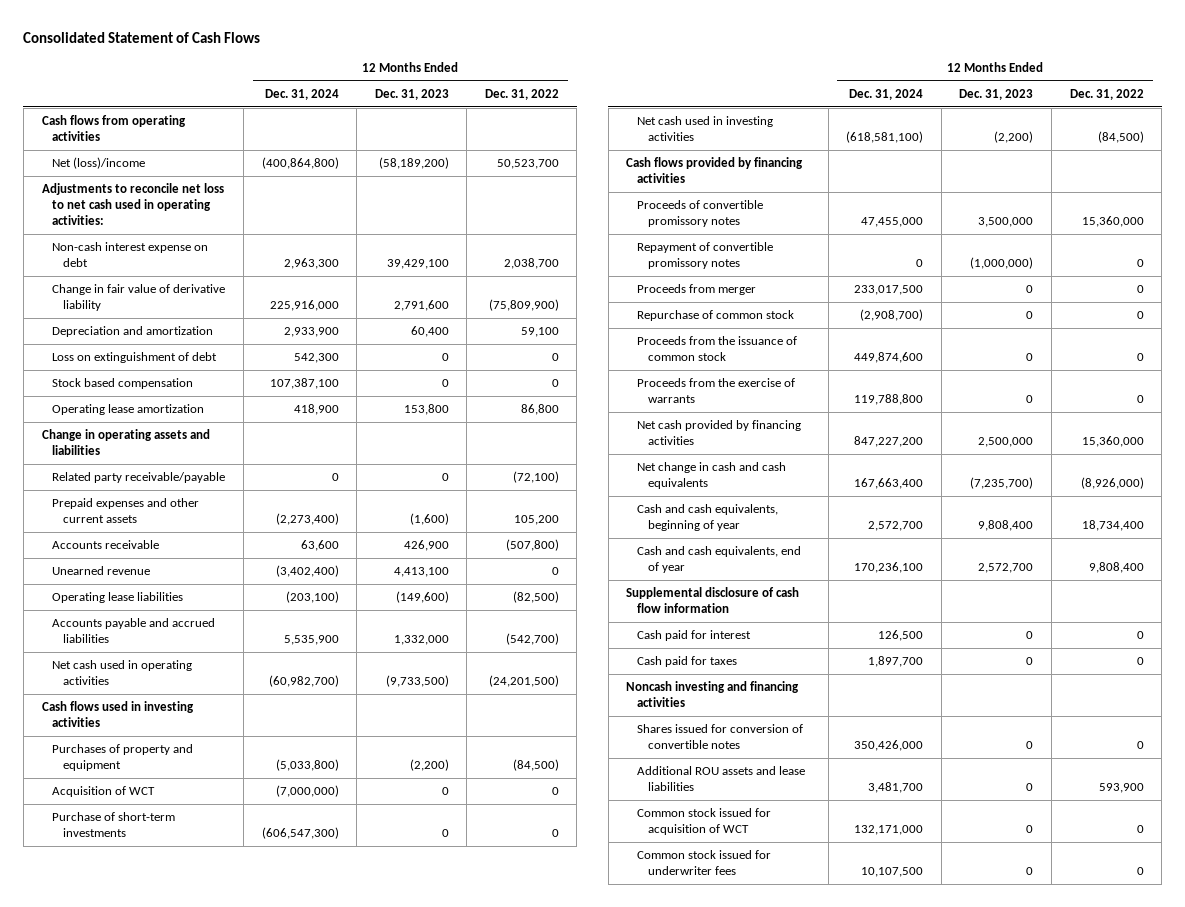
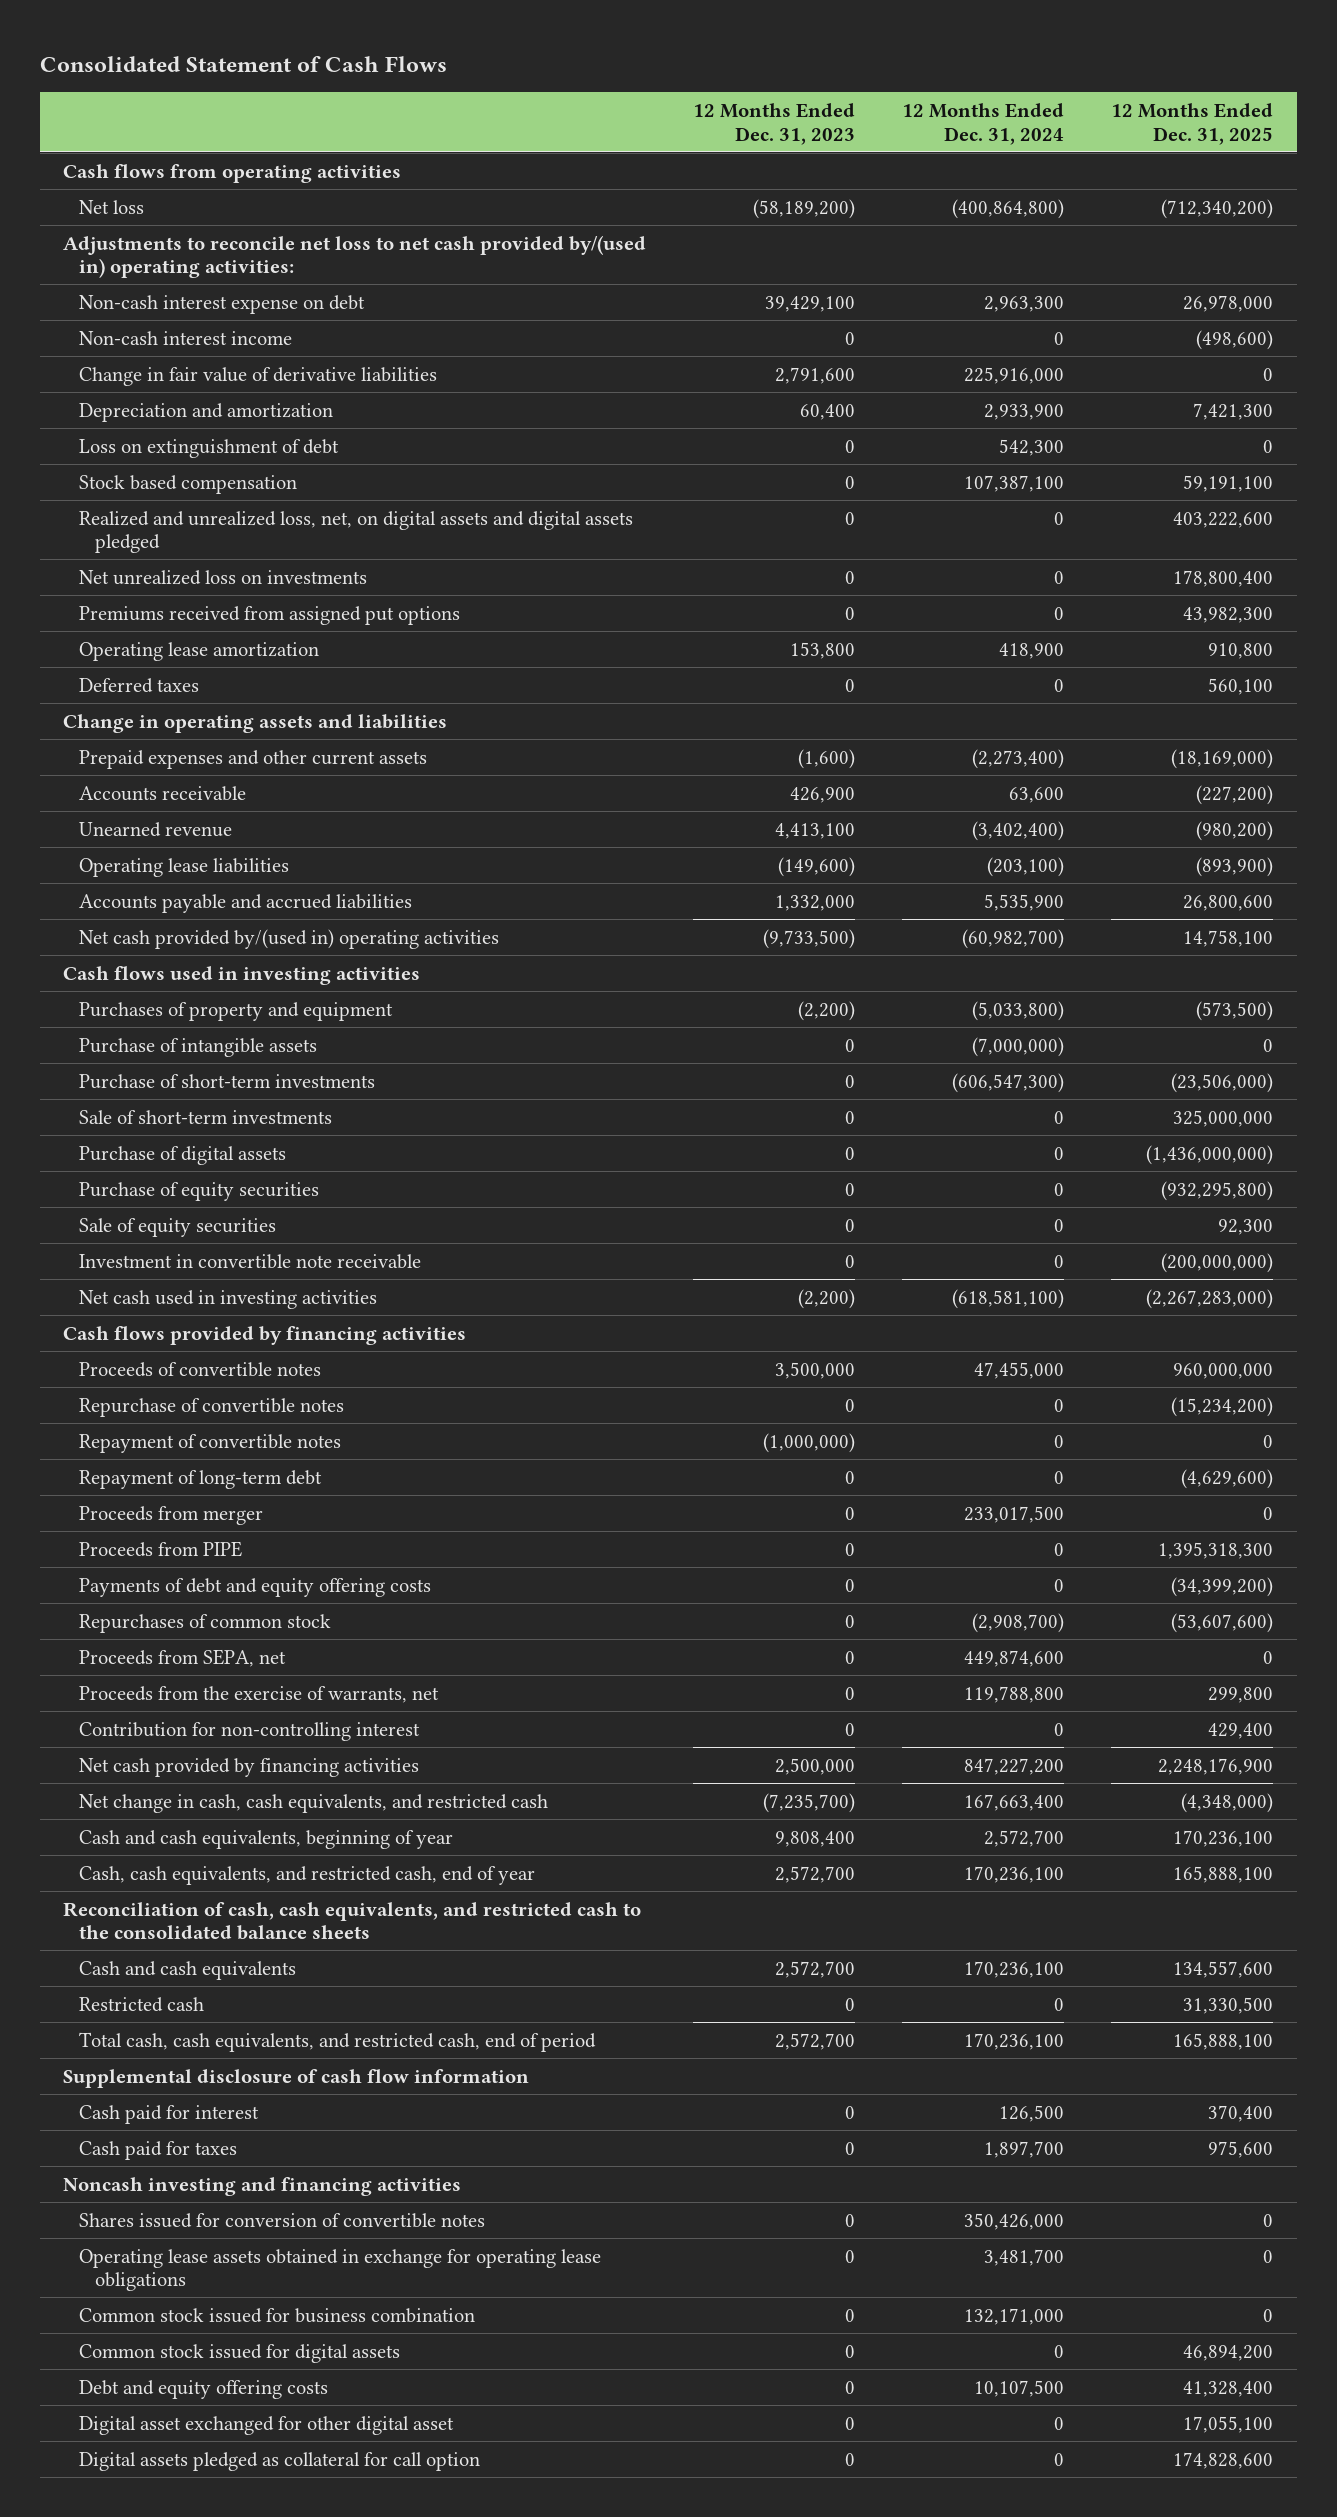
[484,88,559,100] Dec. 31, 2022 -> none
none -> [1111,102,1274,145] 12 Months Ended Dec. 31, 2025
[52,156,146,169] Net (loss)/income -> [78,199,144,214] Net loss
[41,182,224,226] Adjustments to reconcile net loss to net cash used in operating activities: -> [63,234,647,279] Adjustments to reconcile net loss to net cash provided by/(used in) operating activities:
none -> [78,330,292,345] Non-cash interest income
[52,283,226,312] Change in fair value of derivative liability -> [78,366,437,386] Change in fair value of derivative liabilities
none -> [78,510,633,554] Realized and unrealized loss, net, on digital assets and digital assets pledged
none -> [78,569,367,585] Net unrealized loss on investments
none -> [78,605,460,625] Premiums received from assigned put options
none -> [78,677,199,693] Deferred taxes
[52,471,226,483] Related party receivable/payable -> none
[52,659,193,686] Net cash used in operating activities -> [78,928,499,949] Net cash provided by/(used in) operating activities
[52,785,156,797] Acquisition of WCT -> [78,1037,317,1057] Purchase of intangible assets
none -> [78,1109,332,1124] Sale of short-term investments
none -> [78,1145,286,1165] Purchase of digital assets
none -> [78,1181,319,1201] Purchase of equity securities
none -> [78,1217,276,1237] Sale of equity securities
none -> [78,1253,421,1269] Investment in convertible note receivable
[636,199,763,228] Proceeds of convertible promissory notes -> [78,1361,321,1377] Proceeds of convertible notes
none -> [78,1397,344,1417] Repurchase of convertible notes
[636,241,773,270] Repayment of convertible promissory notes -> [78,1433,341,1453] Repayment of convertible notes
none -> [78,1469,322,1489] Repayment of long-term debt
none -> [78,1540,242,1557] Proceeds from PIPE
none -> [78,1577,431,1597] Payments of debt and equity offering costs
[636,309,794,321] Repurchase of common stock -> [78,1613,331,1633] Repurchases of common stock
[636,335,797,362] Proceeds from the issuance of common stock -> [78,1648,286,1667] Proceeds from SEPA, net
[636,377,795,404] Proceeds from the exercise of warrants -> [78,1685,439,1703] Proceeds from the exercise of warrants, net
none -> [78,1721,420,1741] Contribution for non-controlling interest
[636,461,786,490] Net change in cash and cash equivalents -> [78,1793,548,1813] Net change in cash, cash equivalents, and restricted cash
[636,545,801,574] Cash and cash equivalents, end of year -> [78,1865,535,1885] Cash, cash equivalents, and restricted cash, end of year
none -> [63,1901,642,1941] Reconciliation of cash, cash equivalents, and restricted cash to the consolidated balance sheets
none -> [78,1960,296,1980] Cash and cash equivalents
none -> [78,1996,204,2012] Restricted cash
none -> [78,2031,596,2052] Total cash, cash equivalents, and restricted cash, end of period
[636,765,805,792] Additional ROU assets and lease liabilities -> [78,2248,601,2292] Operating lease assets obtained in exchange for operating lease obligations
[636,807,771,836] Common stock issued for acquisition of WCT -> [78,2307,475,2323] Common stock issued for business combination
none -> [78,2343,400,2363] Common stock issued for digital assets
[636,849,771,876] Common stock issued for underwriter fees -> [78,2379,328,2399] Debt and equity offering costs
none -> [78,2415,454,2435] Digital asset exchanged for other digital asset
none -> [78,2451,480,2471] Digital assets pledged as collateral for call option

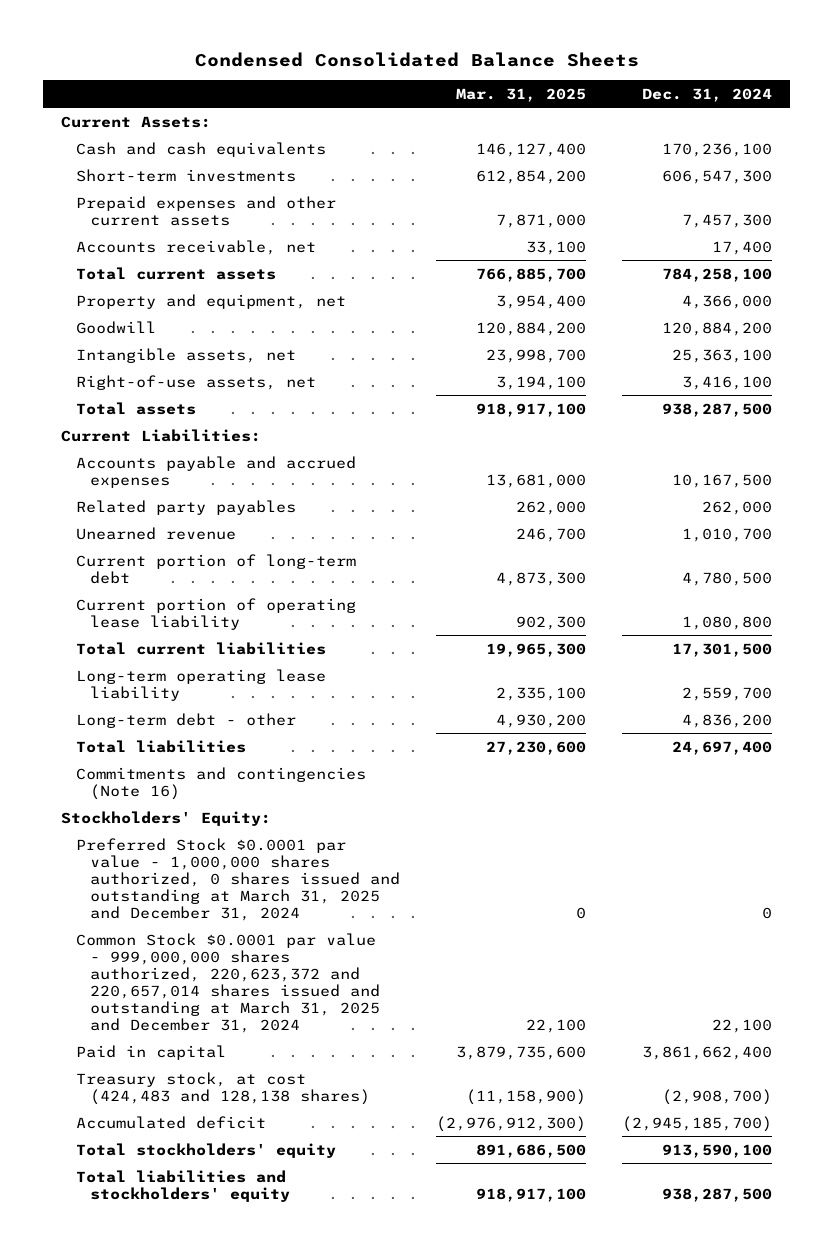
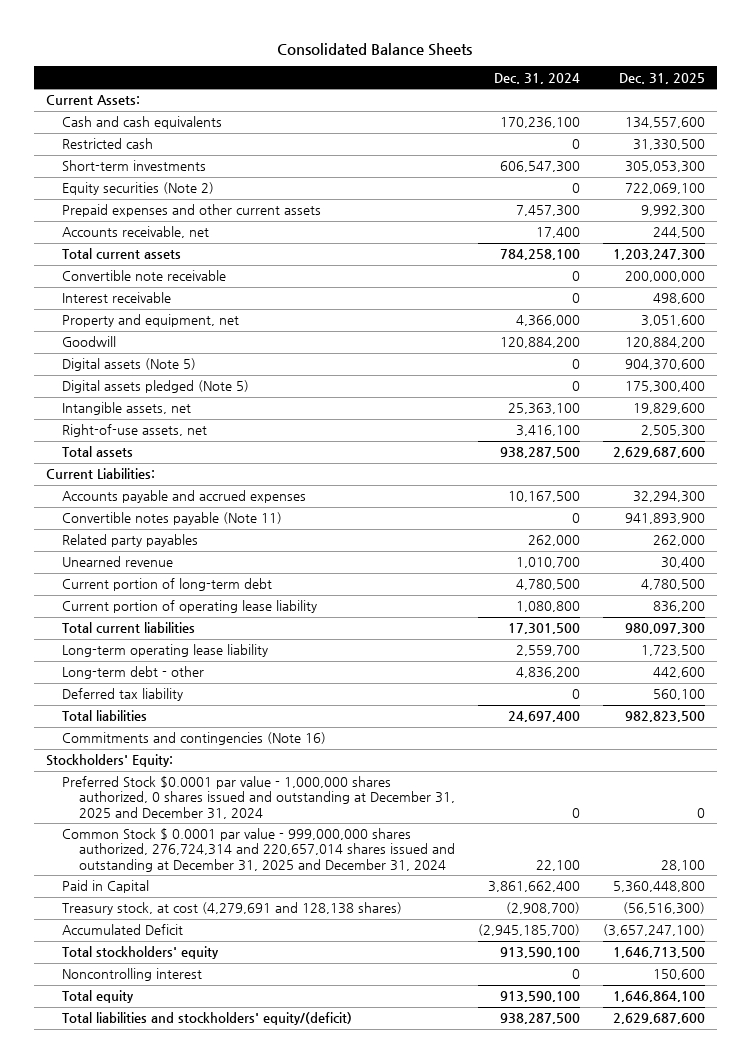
[194,51,639,67] Condensed Consolidated Balance Sheets -> [277,42,473,56] Consolidated Balance Sheets
[456,87,587,102] Mar. 31, 2025 -> none
none -> [619,72,706,84] Dec. 31, 2025
none -> [62,138,154,150] Restricted cash
none -> [62,182,215,196] Equity securities (Note 2)
none -> [62,270,227,282] Convertible note receivable
none -> [62,292,172,304] Interest receivable
none -> [62,358,197,372] Digital assets (Note 5)
none -> [62,380,250,394] Digital assets pledged (Note 5)
none -> [62,512,283,526] Convertible notes payable (Note 11)
none -> [62,688,184,702] Deferred tax liability
[75,837,401,921] Preferred Stock $0.0001 par value - 1,000,000 shares authorized, 0 shares issued and outstanding at March 31, 2025 and December 31, 2024 -> [62,776,455,819] Preferred Stock $0.0001 par value - 1,000,000 shares authorized, 0 shares issued and outstanding at December 31, 2025 and December 31, 2024
[75,932,381,1033] Common Stock $0.0001 par value - 999,000,000 shares authorized, 220,623,372 and 220,657,014 shares issued and outstanding at March 31, 2025 and December 31, 2024 -> [62,828,455,872] Common Stock $ 0.0001 par value - 999,000,000 shares authorized, 276,724,314 and 220,657,014 shares issued and outstanding at December 31, 2025 and December 31, 2024
[75,1044,226,1060] Paid in capital -> [62,880,150,894] Paid in Capital
[75,1071,371,1105] Treasury stock, at cost (424,483 and 128,138 shares) -> [62,902,403,916] Treasury stock, at cost (4,279,691 and 128,138 shares)
[75,1115,266,1129] Accumulated deficit -> [62,924,184,936] Accumulated Deficit
none -> [62,968,203,982] Noncontrolling interest
none -> [62,990,135,1004] Total equity
[75,1169,291,1202] Total liabilities and stockholders' equity -> [62,1012,353,1026] Total liabilities and stockholders' equity/(deficit)

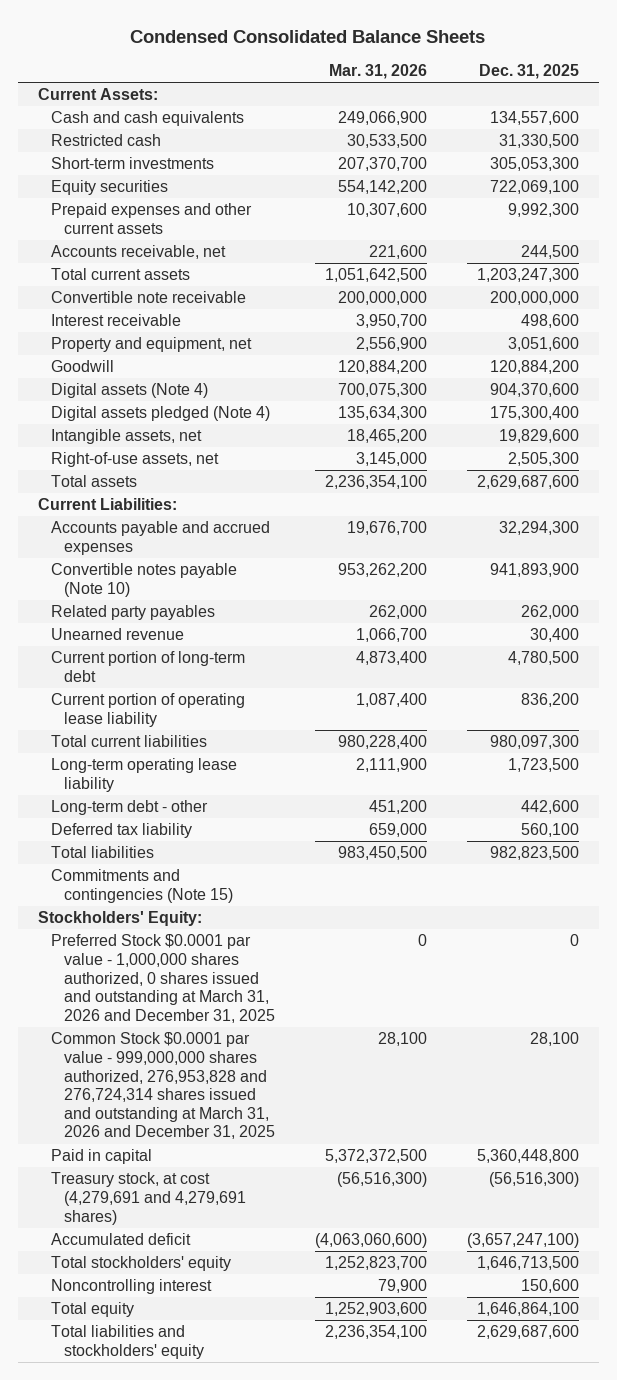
[277,42,473,56] Consolidated Balance Sheets -> [130,29,486,43] Condensed Consolidated Balance Sheets
[494,72,581,84] Dec. 31, 2024 -> none
none -> [328,64,427,80] Mar. 31, 2026
[62,182,215,196] Equity securities (Note 2) -> [50,180,168,196] Equity securities
[62,358,197,372] Digital assets (Note 5) -> [50,383,208,399] Digital assets (Note 4)
[62,380,250,394] Digital assets pledged (Note 5) -> [50,406,270,422] Digital assets pledged (Note 4)
[62,512,283,526] Convertible notes payable (Note 11) -> [50,563,237,597] Convertible notes payable (Note 10)
[62,732,327,746] Commitments and contingencies (Note 16) -> [50,869,233,903] Commitments and contingencies (Note 15)
[62,776,455,819] Preferred Stock $0.0001 par value - 1,000,000 shares authorized, 0 shares issued and outstanding at December 31, 2025 and December 31, 2024 -> [50,934,275,1023] Preferred Stock $0.0001 par value - 1,000,000 shares authorized, 0 shares issued and outstanding at March 31, 2026 and December 31, 2025
[62,828,455,872] Common Stock $ 0.0001 par value - 999,000,000 shares authorized, 276,724,314 and 220,657,014 shares issued and outstanding at December 31, 2025 and December 31, 2024 -> [50,1032,275,1140] Common Stock $0.0001 par value - 999,000,000 shares authorized, 276,953,828 and 276,724,314 shares issued and outstanding at March 31, 2026 and December 31, 2025
[62,880,150,894] Paid in Capital -> [50,1149,152,1165] Paid in capital
[62,902,403,916] Treasury stock, at cost (4,279,691 and 128,138 shares) -> [50,1172,246,1225] Treasury stock, at cost (4,279,691 and 4,279,691 shares)
[62,924,184,936] Accumulated Deficit -> [50,1233,191,1246] Accumulated deficit
[62,1012,353,1026] Total liabilities and stockholders' equity/(deficit) -> [50,1325,204,1359] Total liabilities and stockholders' equity

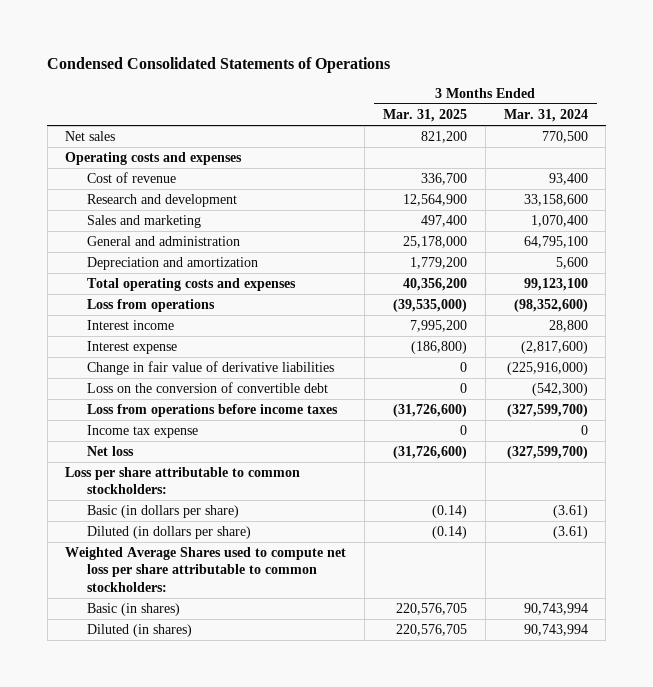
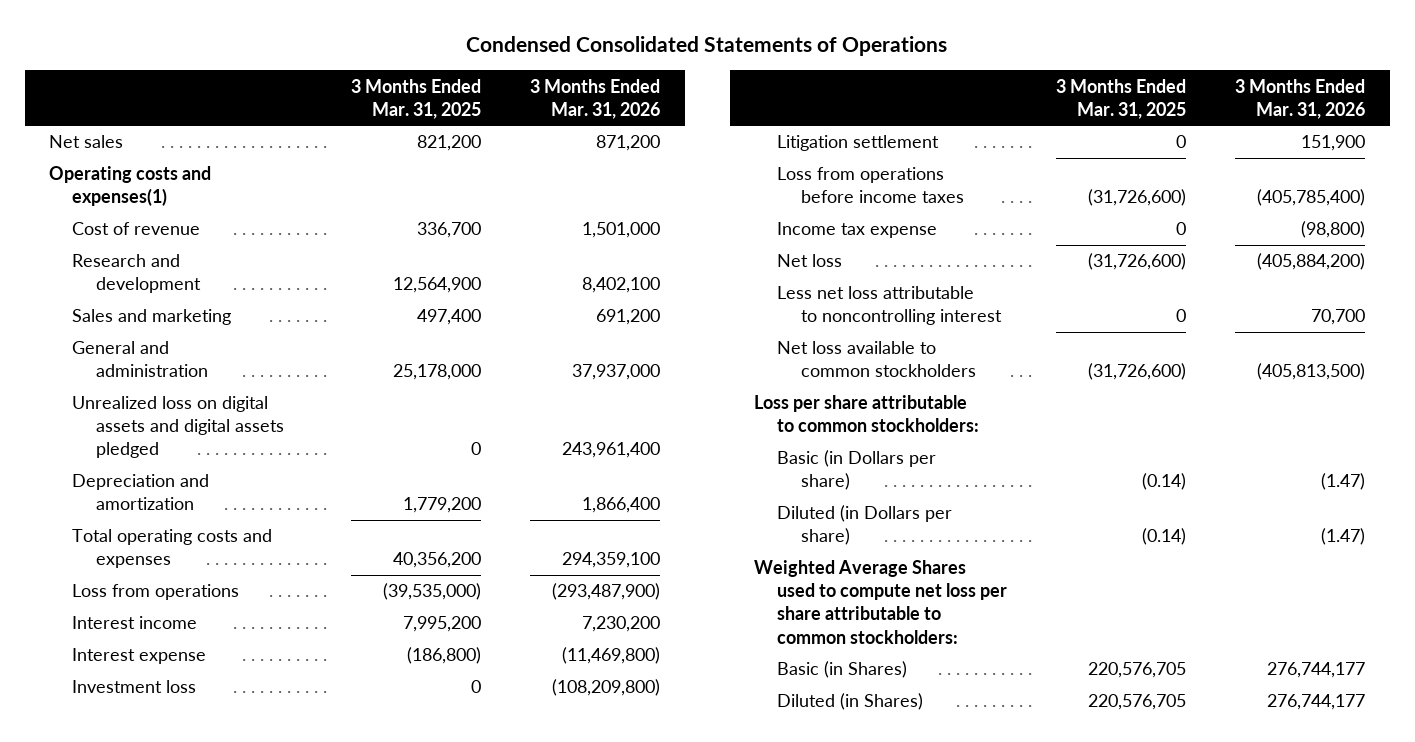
[503,109,588,123] Mar. 31, 2024 -> none
none -> [530,78,661,119] 3 Months Ended Mar. 31, 2026
[65,152,243,166] Operating costs and expenses -> [49,166,212,207] Operating costs and expenses(1)
none -> [72,396,284,459] Unrealized loss on digital assets and digital assets pledged
[86,361,334,376] Change in fair value of derivative liabilities -> none
[86,382,328,394] Loss on the conversion of convertible debt -> none
none -> [72,680,197,694] Investment loss
none -> [777,135,940,152] Litigation settlement
none -> [777,286,1002,326] Less net loss attributable to noncontrolling interest
none -> [777,341,976,378] Net loss available to common stockholders
[86,505,239,519] Basic (in dollars per share) -> [777,450,937,491] Basic (in Dollars per share)
[86,526,251,540] Diluted (in dollars per share) -> [777,505,953,546] Diluted (in Dollars per share)
[86,603,180,617] Basic (in shares) -> [777,661,908,679] Basic (in Shares)
[86,624,192,638] Diluted (in shares) -> [777,693,924,711] Diluted (in Shares)

